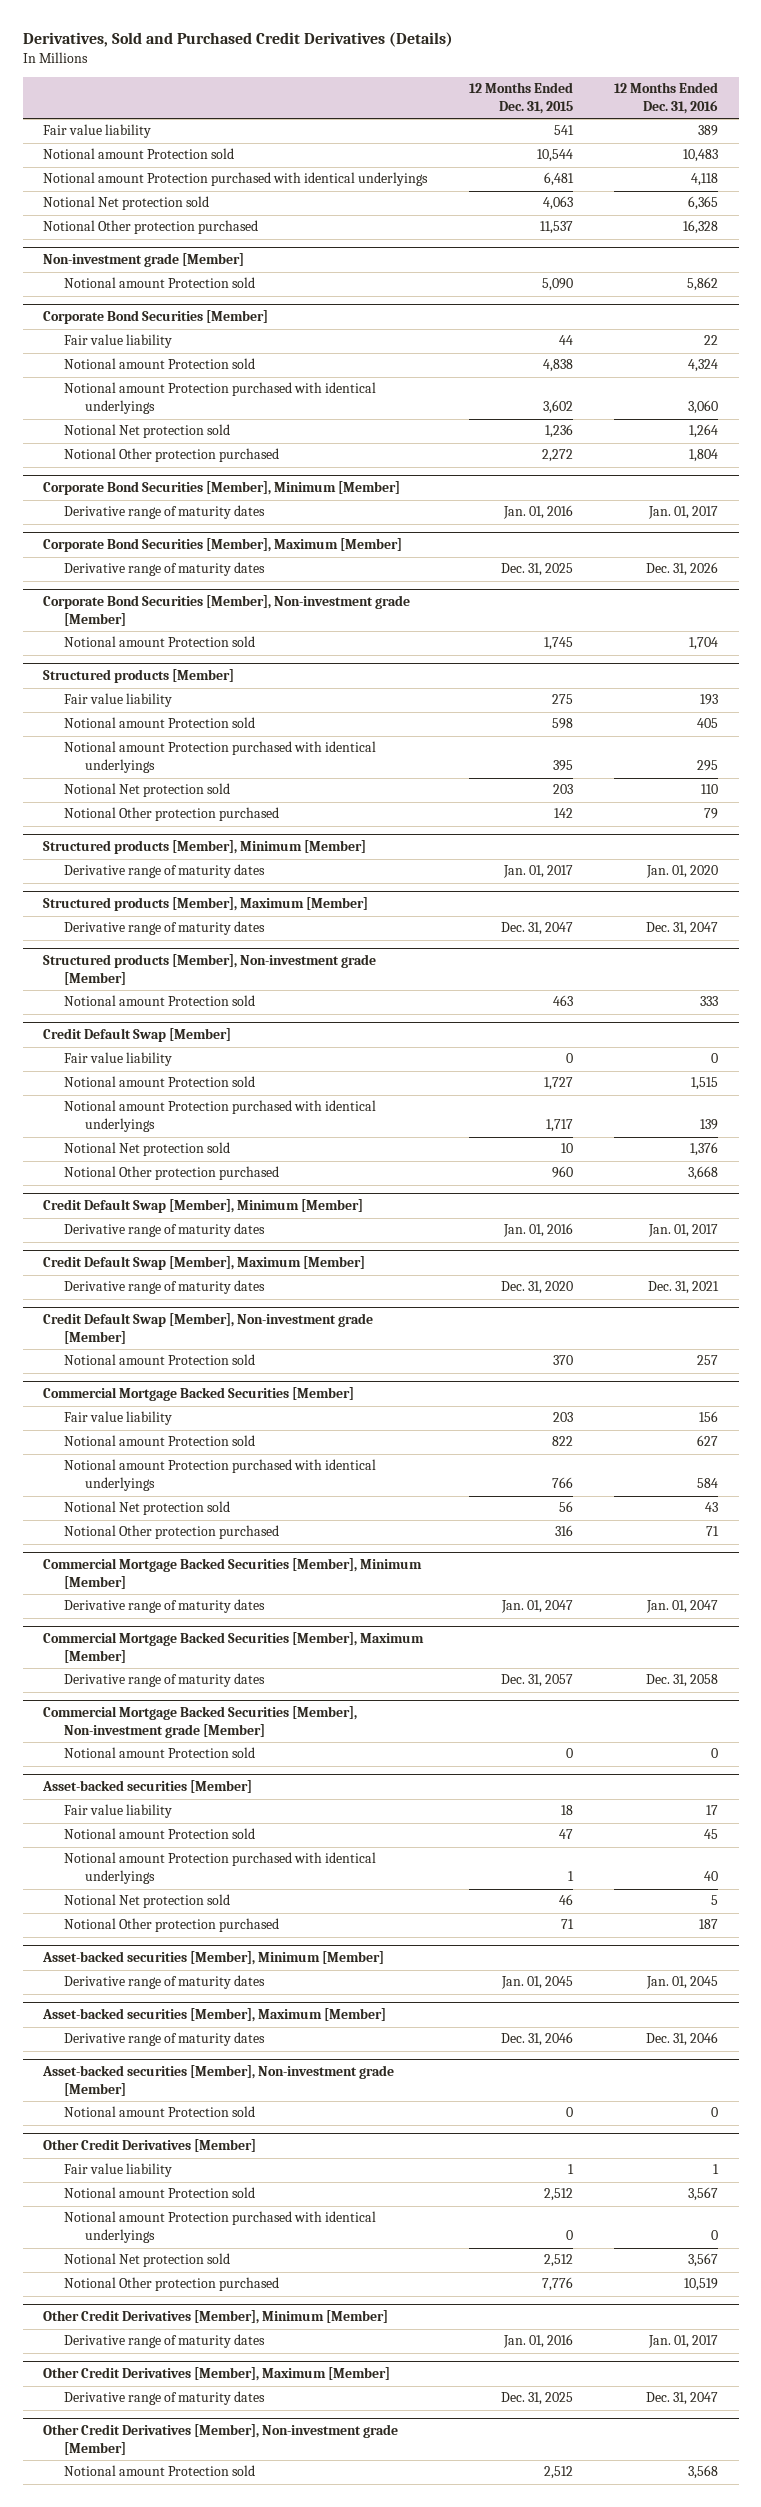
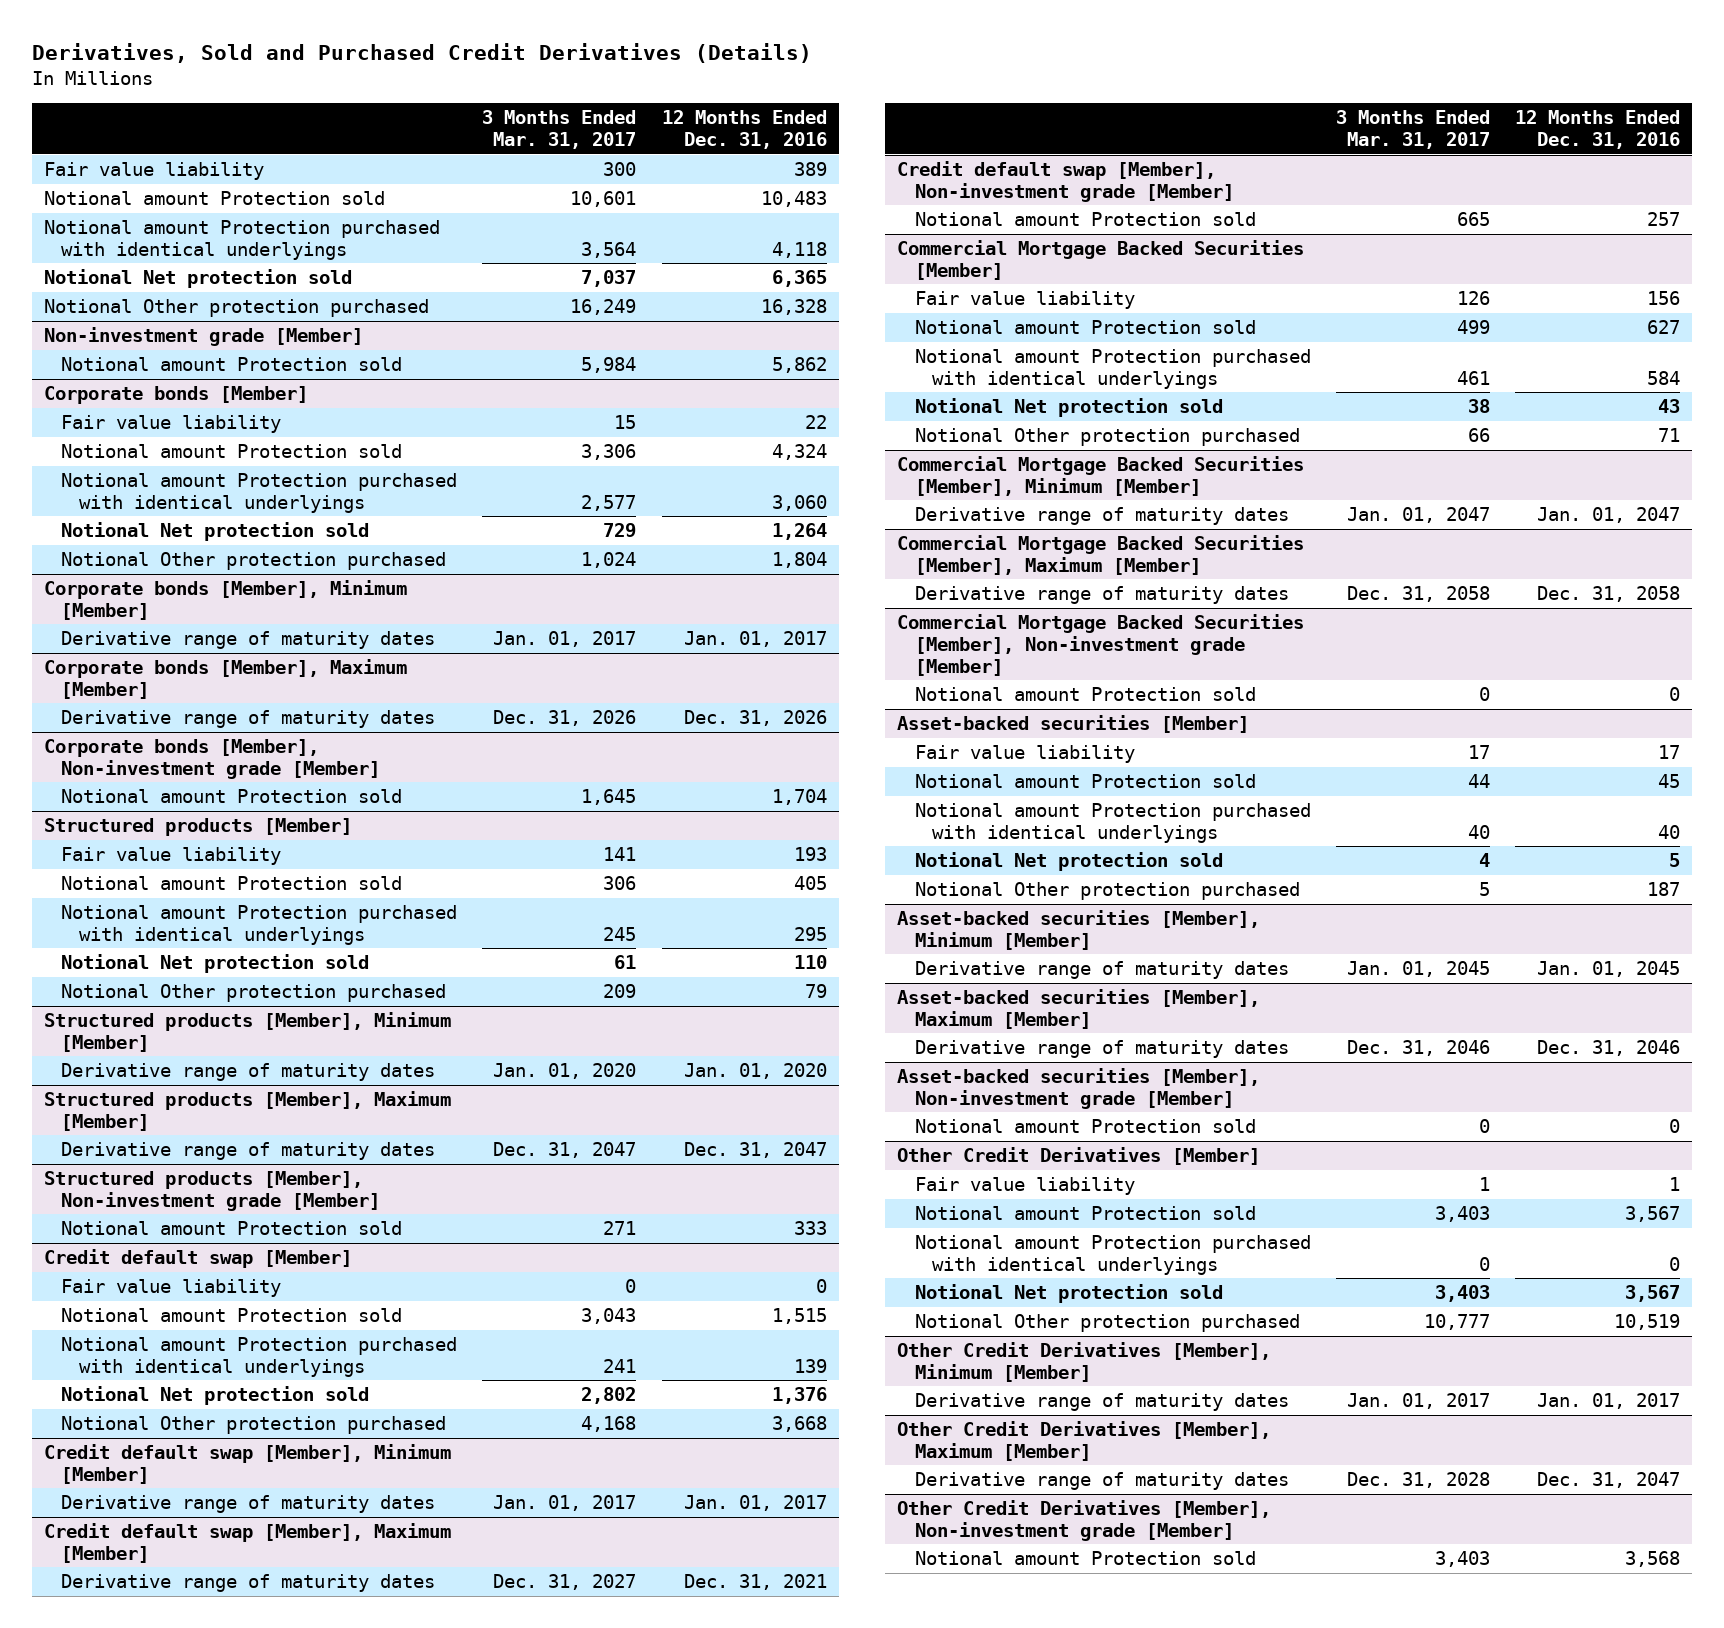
[468,82,573,115] 12 Months Ended Dec. 31, 2015 -> none
none -> [482,110,637,149] 3 Months Ended Mar. 31, 2017
[43,310,269,325] Corporate Bond Securities [Member] -> [44,385,309,404] Corporate bonds [Member]
[43,481,401,496] Corporate Bond Securities [Member], Minimum [Member] -> [44,579,408,620] Corporate bonds [Member], Minimum [Member]
[43,538,403,553] Corporate Bond Securities [Member], Maximum [Member] -> [44,658,408,699] Corporate bonds [Member], Maximum [Member]
[43,595,411,627] Corporate Bond Securities [Member], Non-investment grade [Member] -> [44,738,381,779] Corporate bonds [Member], Non-investment grade [Member]
[43,1028,232,1043] Credit Default Swap [Member] -> [44,1248,353,1268] Credit default swap [Member]
[43,1199,364,1214] Credit Default Swap [Member], Minimum [Member] -> [44,1443,452,1484] Credit default swap [Member], Minimum [Member]
[43,1256,366,1271] Credit Default Swap [Member], Maximum [Member] -> [44,1522,452,1563] Credit default swap [Member], Maximum [Member]
[43,1313,374,1345] Credit Default Swap [Member], Non-investment grade [Member] -> [897,160,1234,202] Credit default swap [Member], Non-investment grade [Member]

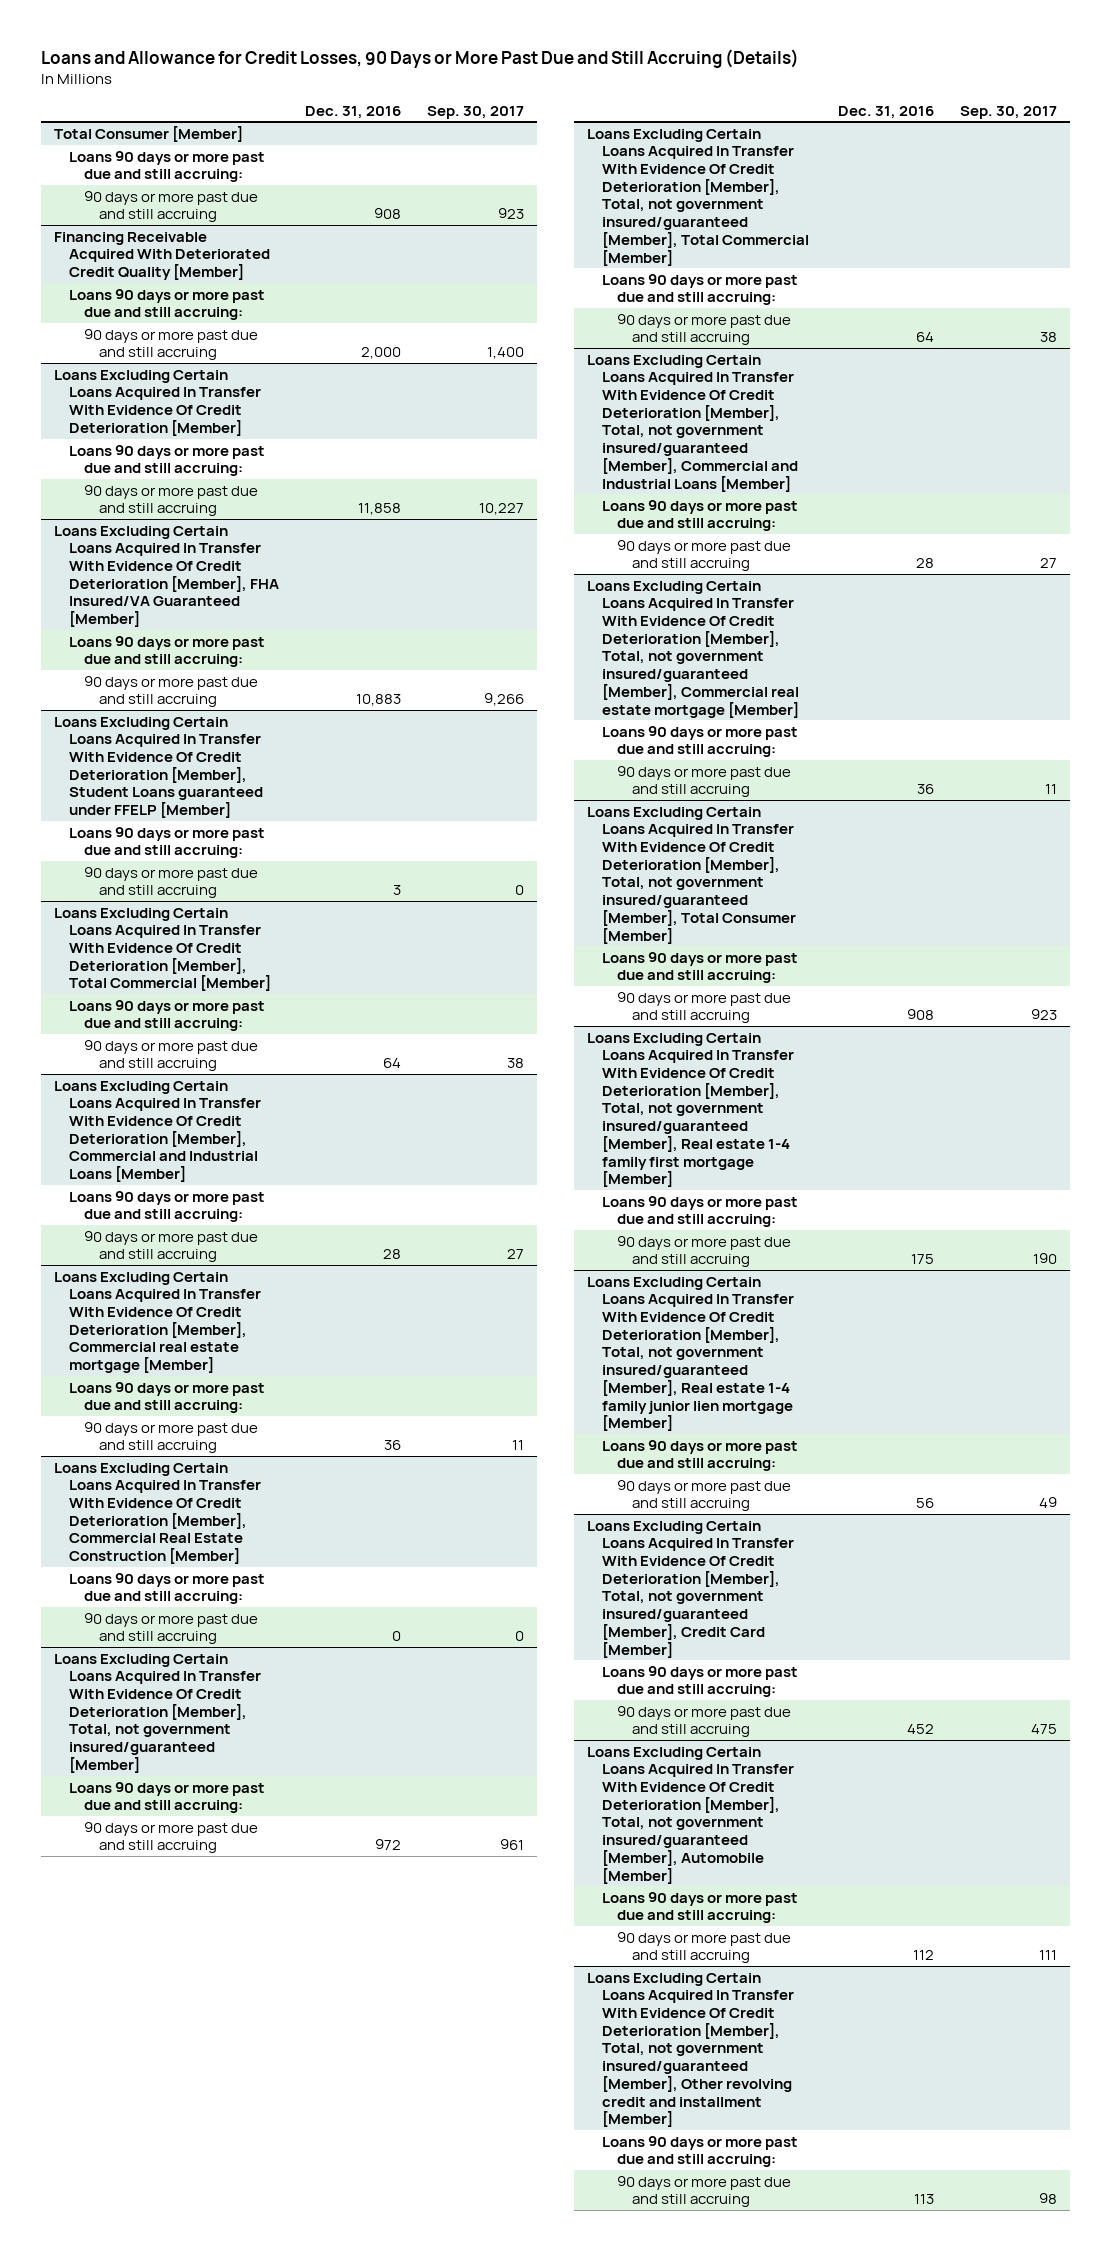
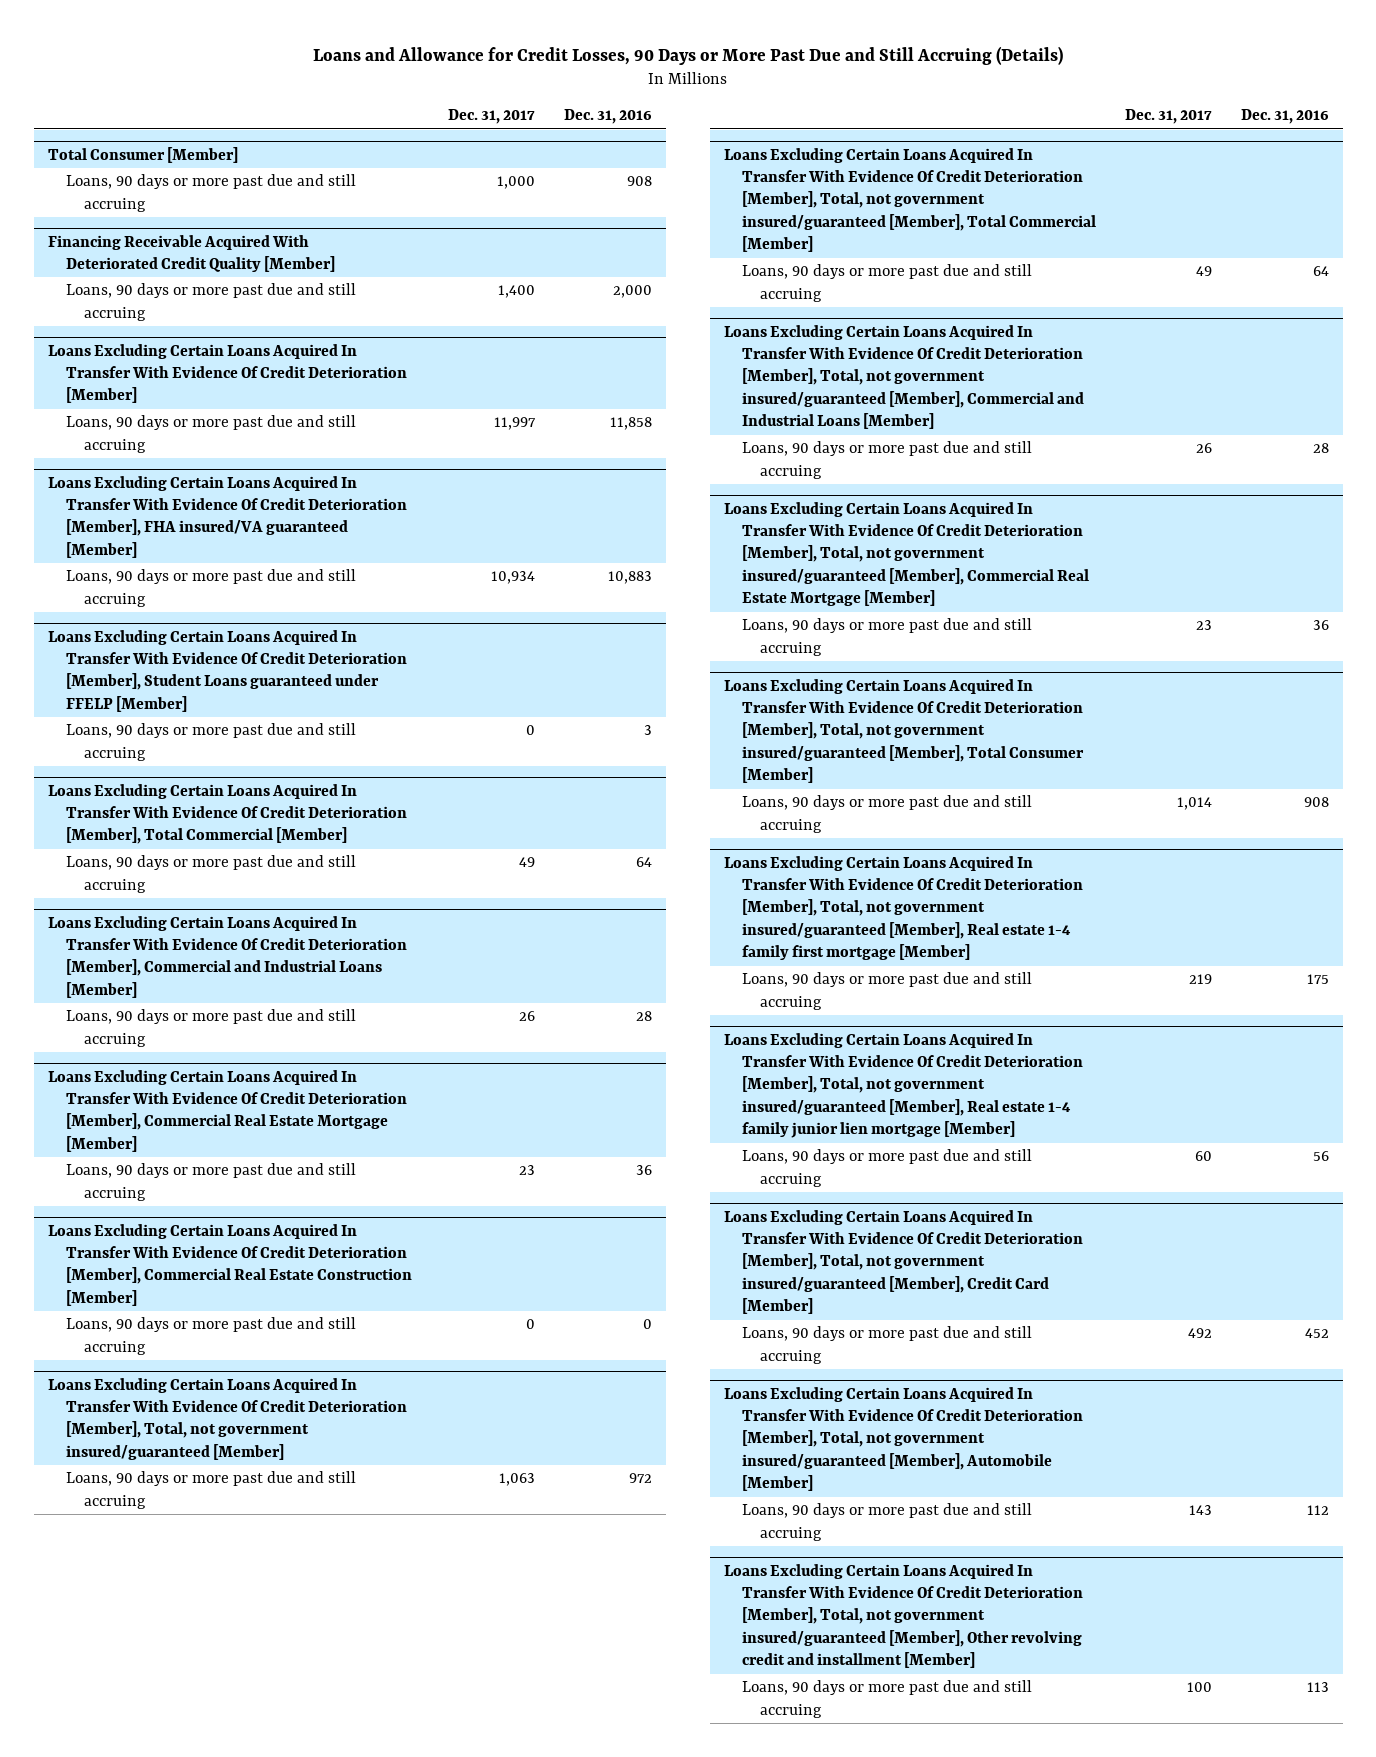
[426,105,524,119] Sep. 30, 2017 -> none
none -> [448,109,536,125] Dec. 31, 2017
[69,150,266,183] Loans 90 days or more past due and still accruing: -> none
[84,190,259,223] 90 days or more past due and still accruing -> [65,174,356,212] Loans, 90 days or more past due and still accruing
[69,288,266,321] Loans 90 days or more past due and still accruing: -> none
[84,328,259,361] 90 days or more past due and still accruing -> [65,283,356,321] Loans, 90 days or more past due and still accruing
[69,444,266,477] Loans 90 days or more past due and still accruing: -> none
[69,635,266,668] Loans 90 days or more past due and still accruing: -> none
[84,484,259,517] 90 days or more past due and still accruing -> [65,415,356,453] Loans, 90 days or more past due and still accruing
[53,525,280,628] Loans Excluding Certain Loans Acquired In Transfer With Evidence Of Credit Deterioration [Member], FHA Insured/VA Guaranteed [Member] -> [47,475,407,558] Loans Excluding Certain Loans Acquired In Transfer With Evidence Of Credit Deterioration [Member], FHA insured/VA guaranteed [Member]
[84,675,259,708] 90 days or more past due and still accruing -> [65,569,356,607] Loans, 90 days or more past due and still accruing
[69,826,266,859] Loans 90 days or more past due and still accruing: -> none
[84,866,259,899] 90 days or more past due and still accruing -> [65,723,356,761] Loans, 90 days or more past due and still accruing
[69,999,266,1032] Loans 90 days or more past due and still accruing: -> none
[84,1039,259,1072] 90 days or more past due and still accruing -> [65,855,356,893] Loans, 90 days or more past due and still accruing
[69,1190,266,1223] Loans 90 days or more past due and still accruing: -> none
[69,1381,266,1414] Loans 90 days or more past due and still accruing: -> none
[84,1230,259,1263] 90 days or more past due and still accruing -> [65,1009,356,1047] Loans, 90 days or more past due and still accruing
[53,1271,262,1374] Loans Excluding Certain Loans Acquired In Transfer With Evidence Of Credit Deterioration [Member], Commercial real estate mortgage [Member] -> [47,1069,407,1152] Loans Excluding Certain Loans Acquired In Transfer With Evidence Of Credit Deterioration [Member], Commercial Real Estate Mortgage [Member]
[84,1421,259,1454] 90 days or more past due and still accruing -> [65,1163,356,1201] Loans, 90 days or more past due and still accruing
[69,1572,266,1605] Loans 90 days or more past due and still accruing: -> none
[84,1612,259,1645] 90 days or more past due and still accruing -> [65,1317,356,1355] Loans, 90 days or more past due and still accruing
[69,1781,266,1814] Loans 90 days or more past due and still accruing: -> none
[84,1821,259,1854] 90 days or more past due and still accruing -> [65,1471,356,1509] Loans, 90 days or more past due and still accruing
[601,273,798,306] Loans 90 days or more past due and still accruing: -> none
[617,313,792,346] 90 days or more past due and still accruing -> [742,264,1033,302] Loans, 90 days or more past due and still accruing
[601,499,798,532] Loans 90 days or more past due and still accruing: -> none
[601,725,798,758] Loans 90 days or more past due and still accruing: -> none
[617,539,792,572] 90 days or more past due and still accruing -> [742,441,1033,479] Loans, 90 days or more past due and still accruing
[586,580,799,718] Loans Excluding Certain Loans Acquired In Transfer With Evidence Of Credit Deterioration [Member], Total, not government insured/guaranteed [Member], Commercial real estate mortgage [Member] -> [724,501,1090,607] Loans Excluding Certain Loans Acquired In Transfer With Evidence Of Credit Deterioration [Member], Total, not government insured/guaranteed [Member], Commercial Real Estate Mortgage [Member]
[617,765,792,798] 90 days or more past due and still accruing -> [742,618,1033,656] Loans, 90 days or more past due and still accruing
[601,951,798,984] Loans 90 days or more past due and still accruing: -> none
[617,991,792,1024] 90 days or more past due and still accruing -> [742,795,1033,833] Loans, 90 days or more past due and still accruing
[601,1195,798,1228] Loans 90 days or more past due and still accruing: -> none
[617,1235,792,1268] 90 days or more past due and still accruing -> [742,972,1033,1010] Loans, 90 days or more past due and still accruing
[601,1439,798,1472] Loans 90 days or more past due and still accruing: -> none
[617,1479,792,1512] 90 days or more past due and still accruing -> [742,1149,1033,1187] Loans, 90 days or more past due and still accruing
[601,1665,798,1698] Loans 90 days or more past due and still accruing: -> none
[617,1705,792,1738] 90 days or more past due and still accruing -> [742,1326,1033,1364] Loans, 90 days or more past due and still accruing
[601,1891,798,1924] Loans 90 days or more past due and still accruing: -> none
[617,1931,792,1964] 90 days or more past due and still accruing -> [742,1503,1033,1541] Loans, 90 days or more past due and still accruing
[601,2135,798,2168] Loans 90 days or more past due and still accruing: -> none
[617,2175,792,2208] 90 days or more past due and still accruing -> [742,1680,1033,1718] Loans, 90 days or more past due and still accruing

